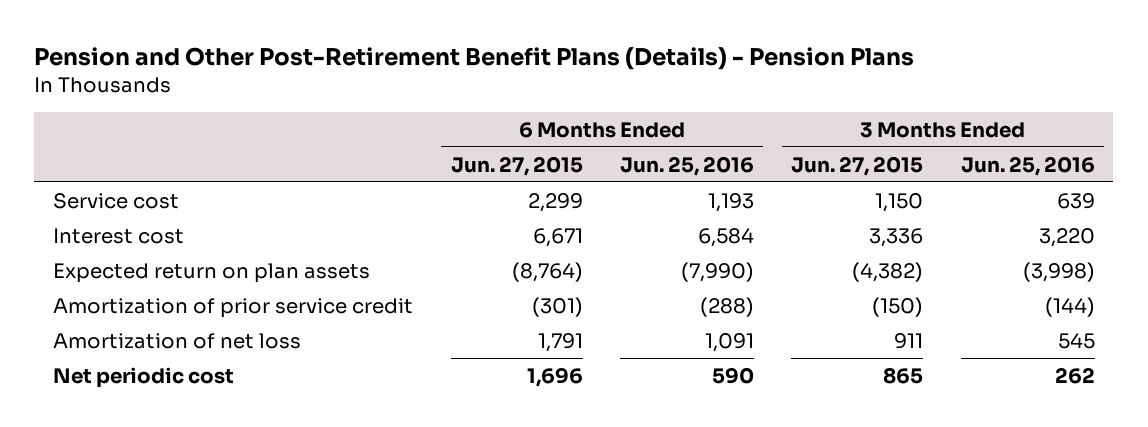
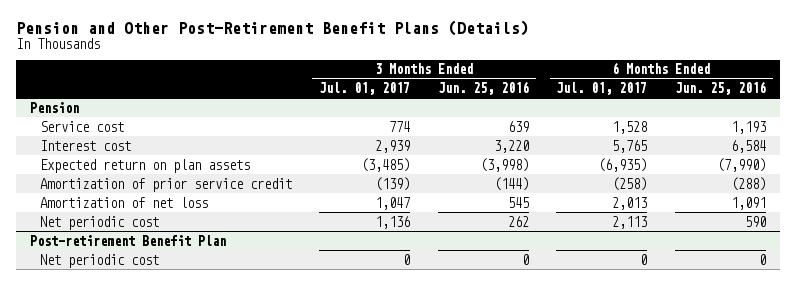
[34,47,915,71] Pension and Other Post-Retirement Benefit Plans (Details) - Pension Plans -> [16,19,530,36] Pension and Other Post-Retirement Benefit Plans (Details)
[450,155,583,176] Jun. 27, 2015 -> none
[791,155,924,176] Jun. 27, 2015 -> none
none -> [319,82,411,96] Jul. 01, 2017
none -> [556,82,648,96] Jul. 01, 2017
none -> [30,101,80,113] Pension
none -> [30,234,227,246] Post-retirement Benefit Plan
none -> [39,253,159,268] Net periodic cost

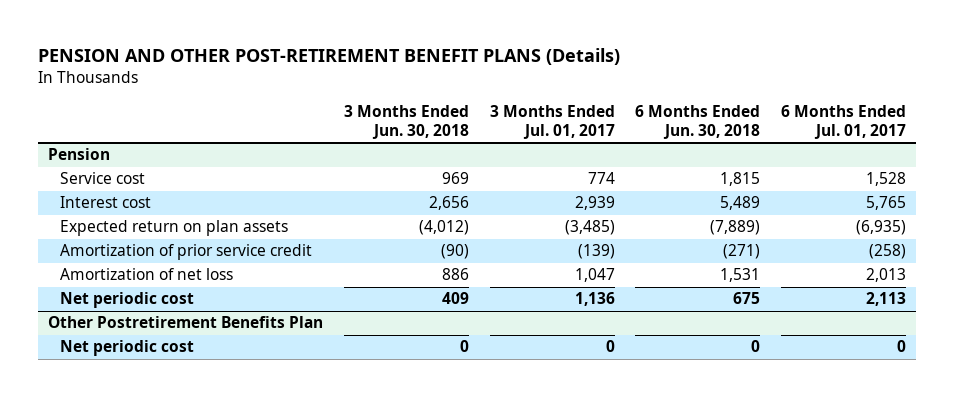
[16,19,530,36] Pension and Other Post-Retirement Benefit Plans (Details) -> [37,48,620,66] PENSION AND OTHER POST-RETIREMENT BENEFIT PLANS (Details)
[437,81,529,96] Jun. 25, 2016 -> none
[674,81,766,96] Jun. 25, 2016 -> none
none -> [343,104,469,140] 3 Months Ended Jun. 30, 2018
none -> [635,104,761,140] 6 Months Ended Jun. 30, 2018
[30,234,227,246] Post-retirement Benefit Plan -> [48,316,324,329] Other Postretirement Benefits Plan

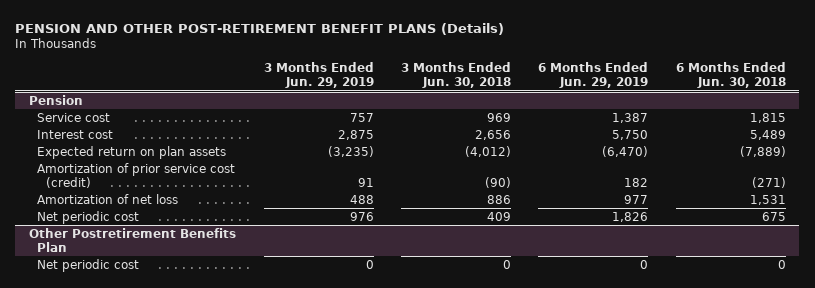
[489,104,615,140] 3 Months Ended Jul. 01, 2017 -> none
[781,104,907,140] 6 Months Ended Jul. 01, 2017 -> none
none -> [263,62,374,89] 3 Months Ended Jun. 29, 2019
none -> [538,62,649,89] 6 Months Ended Jun. 29, 2019
[59,244,312,261] Amortization of prior service credit -> [37,162,236,188] Amortization of prior service cost (credit)

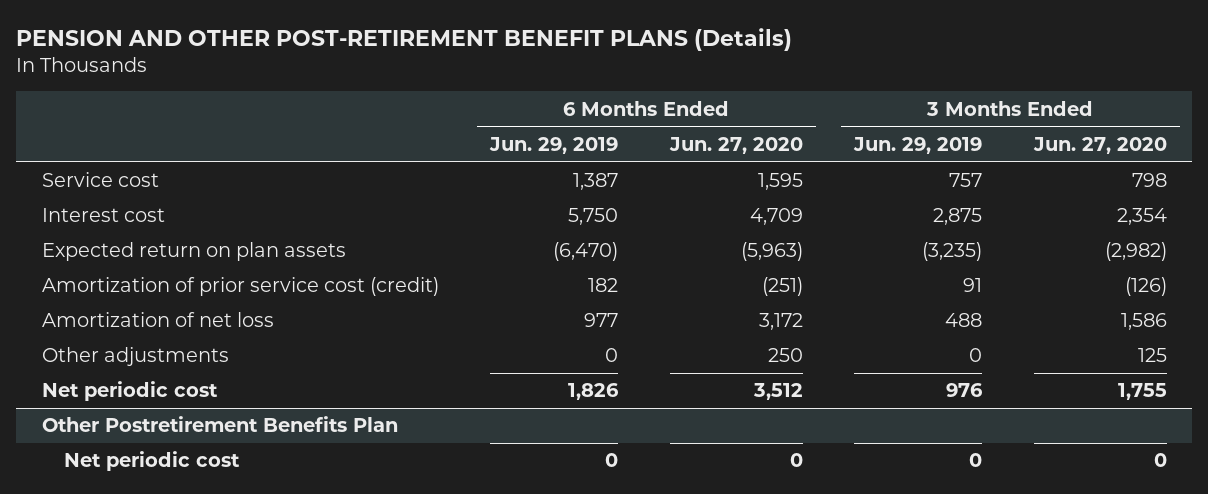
[400,62,511,89] 3 Months Ended Jun. 30, 2018 -> none
[675,62,786,89] 6 Months Ended Jun. 30, 2018 -> none
none -> [668,137,803,155] Jun. 27, 2020
none -> [1032,137,1167,155] Jun. 27, 2020
[29,94,84,105] Pension -> none
none -> [41,347,229,367] Other adjustments

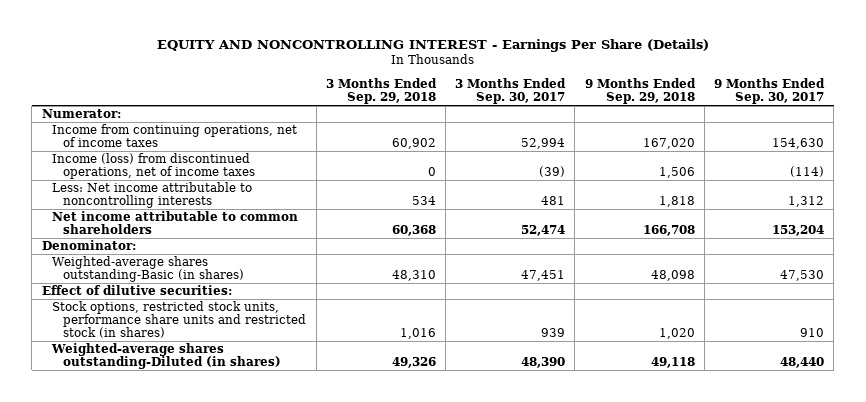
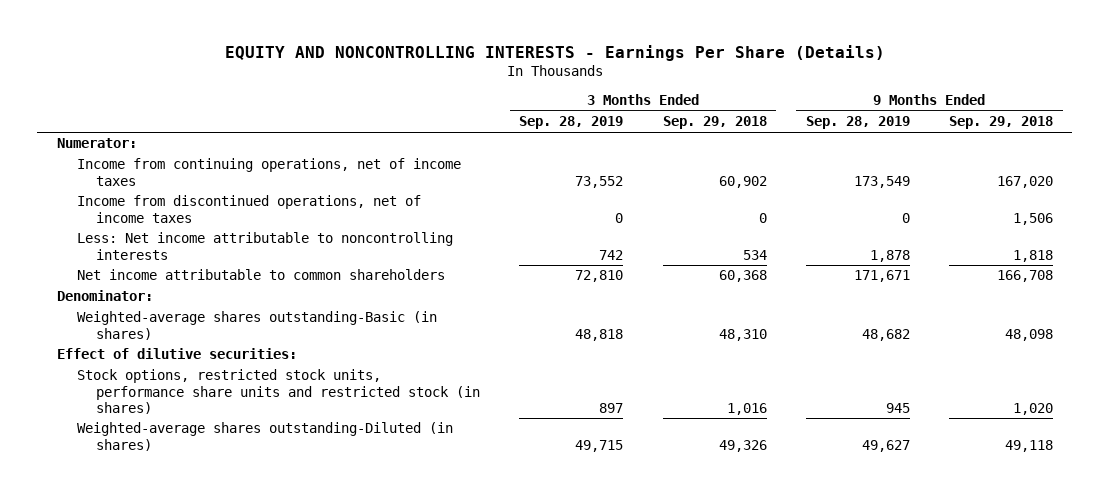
[156,39,709,53] EQUITY AND NONCONTROLLING INTEREST - Earnings Per Share (Details) -> [224,45,885,62] EQUITY AND NONCONTROLLING INTERESTS - Earnings Per Share (Details)
[455,77,567,105] 3 Months Ended Sep. 30, 2017 -> none
[714,77,826,105] 9 Months Ended Sep. 30, 2017 -> none
none -> [519,116,624,130] Sep. 28, 2019
none -> [805,116,910,130] Sep. 28, 2019
[52,153,256,180] Income (loss) from discontinued operations, net of income taxes -> [76,195,421,223] Income from discontinued operations, net of income taxes

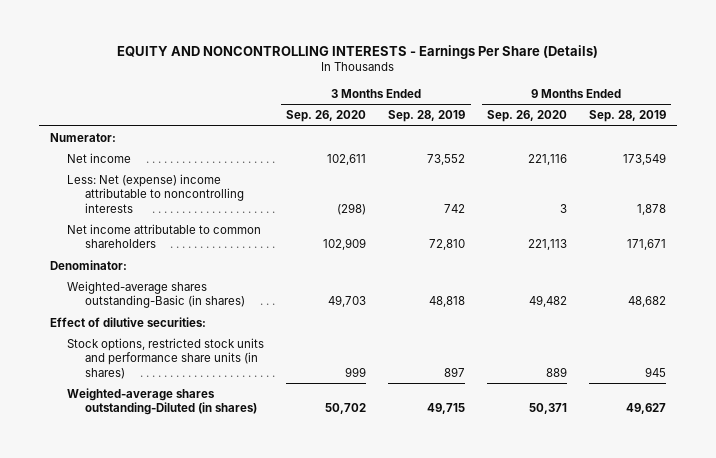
[662,116,767,130] Sep. 29, 2018 -> none
[948,116,1053,130] Sep. 29, 2018 -> none
none -> [286,109,367,122] Sep. 26, 2020
none -> [486,109,567,122] Sep. 26, 2020
[76,195,421,223] Income from discontinued operations, net of income taxes -> none
[76,158,461,186] Income from continuing operations, net of income taxes -> [67,152,132,163] Net income
[76,232,453,260] Less: Net income attributable to noncontrolling interests -> [67,173,245,213] Less: Net (expense) income attributable to noncontrolling interests
[76,369,481,414] Stock options, restricted stock units, performance share units and restricted stock (in shares) -> [67,337,265,379] Stock options, restricted stock units and performance share units (in shares)

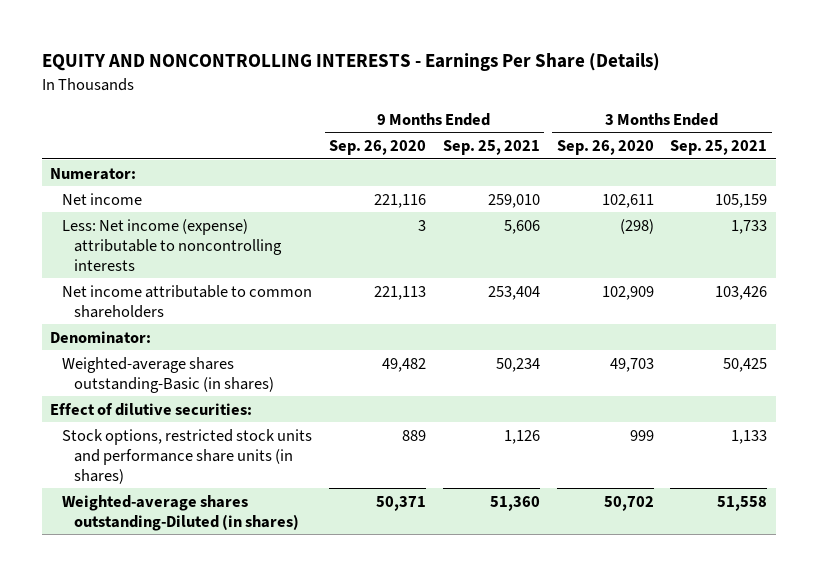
[388,109,466,122] Sep. 28, 2019 -> none
[588,109,666,122] Sep. 28, 2019 -> none
none -> [442,139,540,155] Sep. 25, 2021
none -> [670,139,768,155] Sep. 25, 2021
[67,173,245,213] Less: Net (expense) income attributable to noncontrolling interests -> [62,218,282,271] Less: Net income (expense) attributable to noncontrolling interests

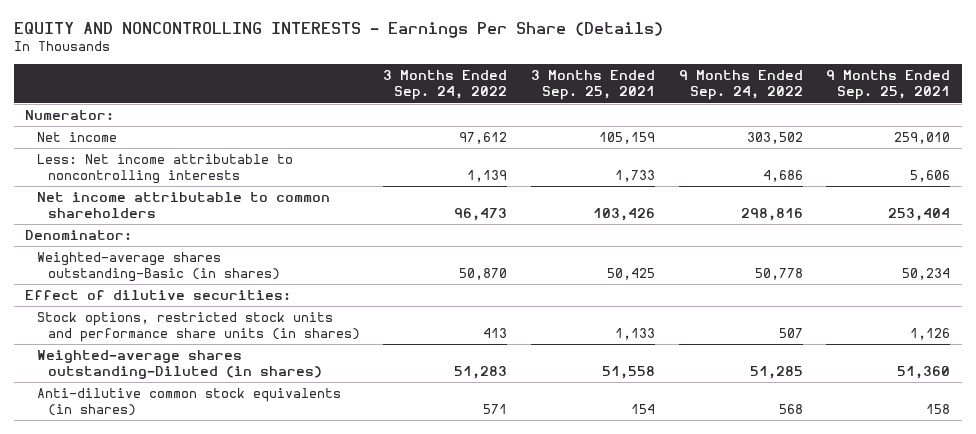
[328,139,426,155] Sep. 26, 2020 -> none
[556,139,654,155] Sep. 26, 2020 -> none
none -> [383,70,508,101] 3 Months Ended Sep. 24, 2022
none -> [678,70,803,101] 9 Months Ended Sep. 24, 2022
[62,218,282,271] Less: Net income (expense) attributable to noncontrolling interests -> [36,154,293,185] Less: Net income attributable to noncontrolling interests
none -> [36,388,341,417] Anti-dilutive common stock equivalents (in shares)

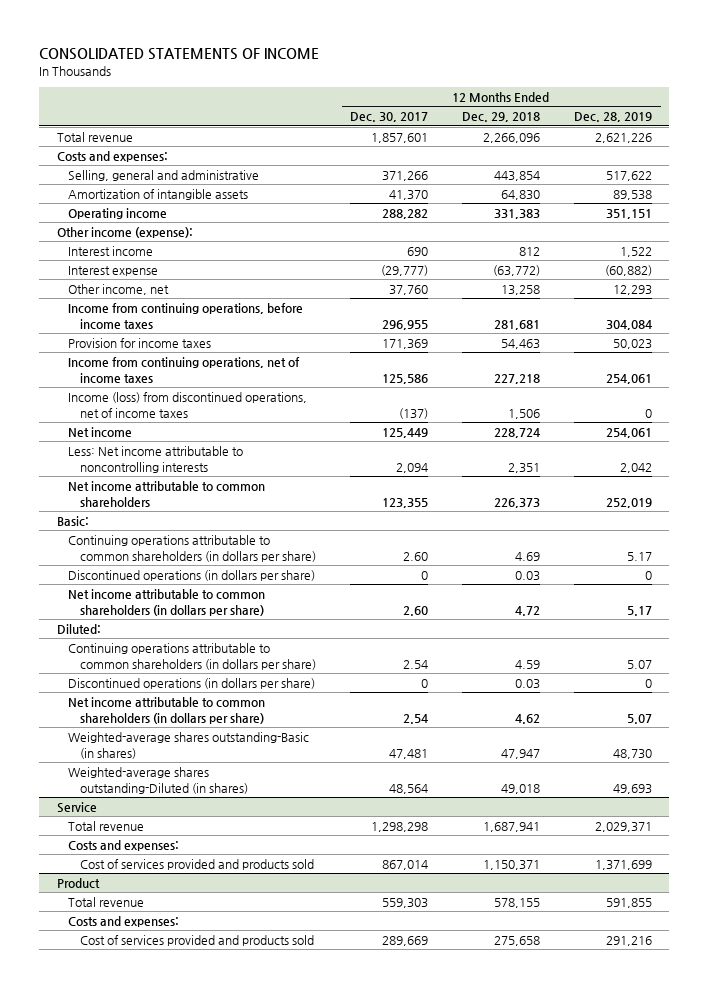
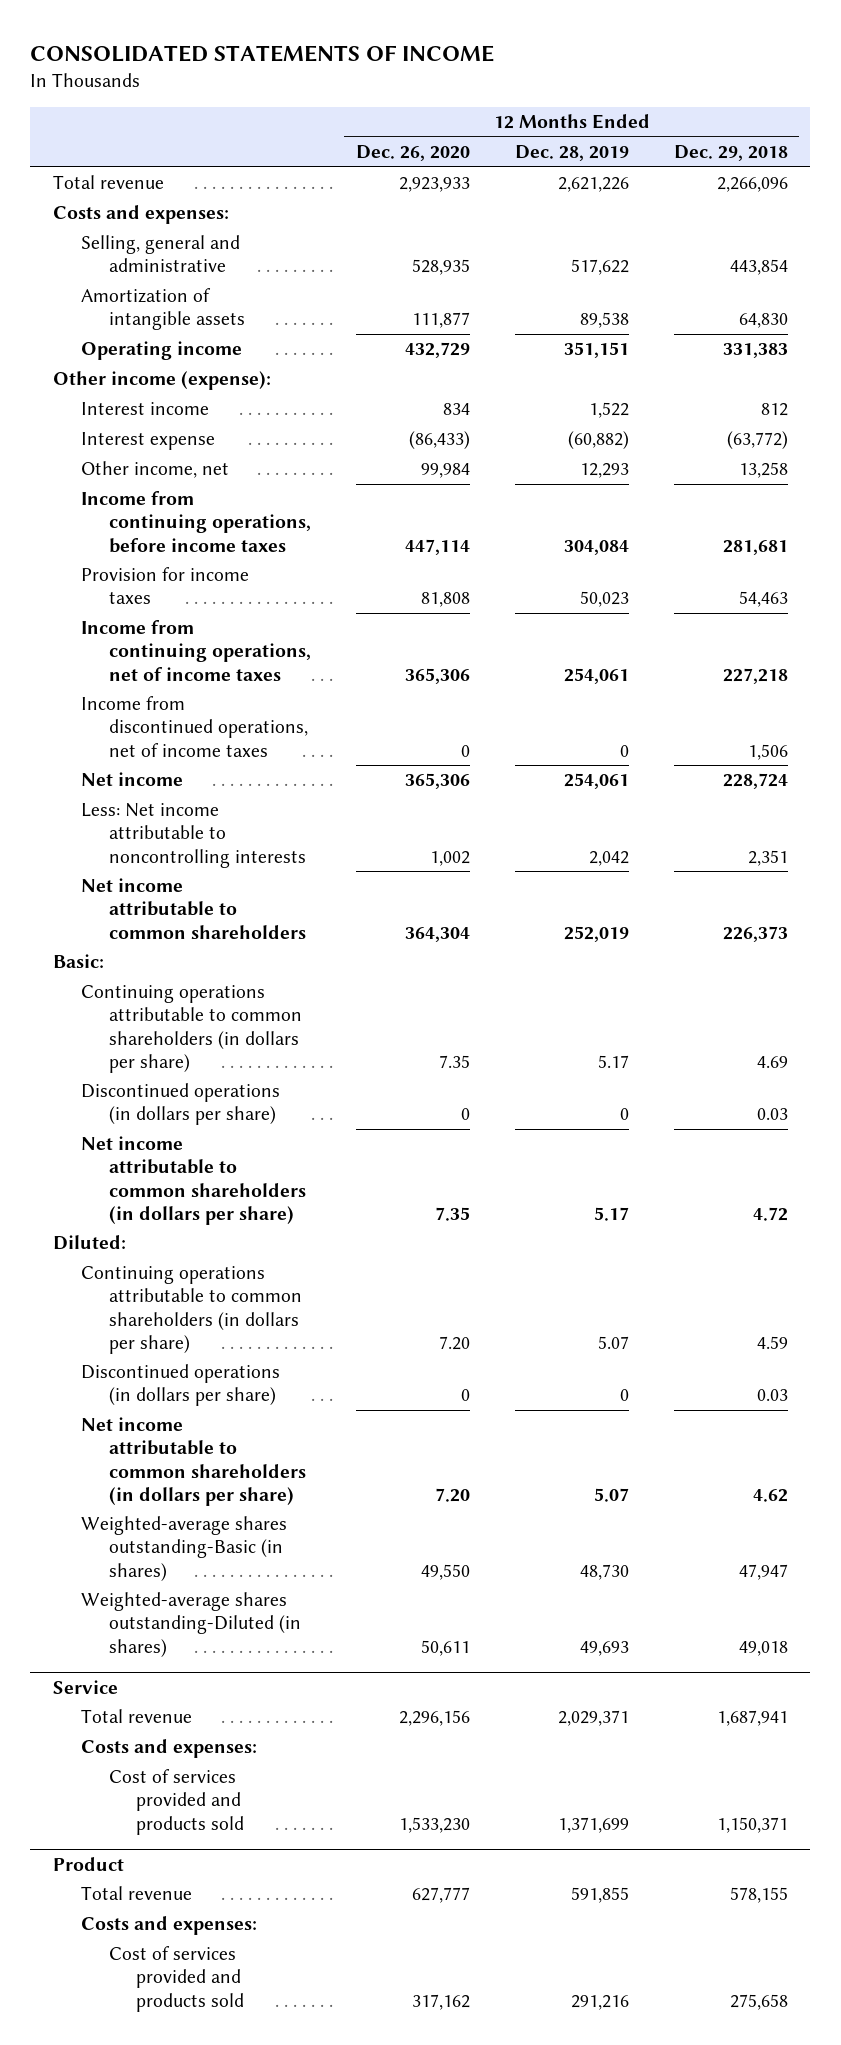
[350,112,429,123] Dec. 30, 2017 -> none
none -> [355,145,470,162] Dec. 26, 2020
[68,391,308,418] Income (loss) from discontinued operations, net of income taxes -> [80,696,308,757] Income from discontinued operations, net of income taxes

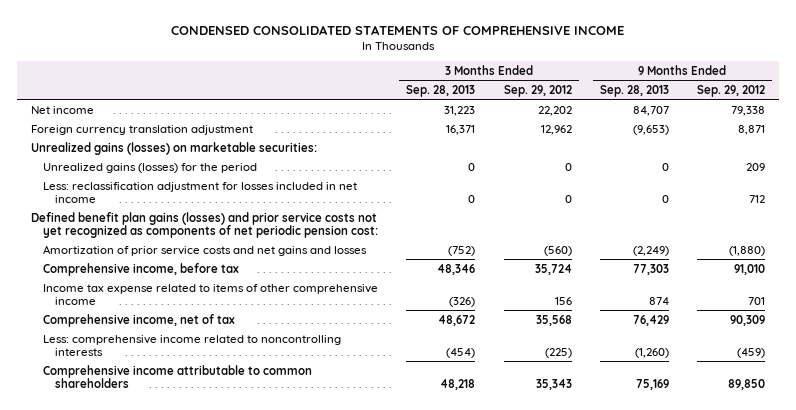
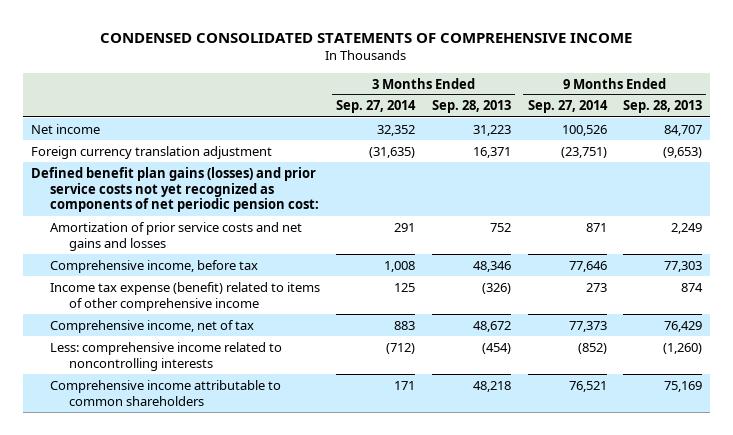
[503,84,572,97] Sep. 29, 2012 -> none
[696,84,765,97] Sep. 29, 2012 -> none
none -> [336,100,417,114] Sep. 27, 2014
none -> [527,100,608,114] Sep. 27, 2014
[31,141,318,155] Unrealized gains (losses) on marketable securities: -> none
[43,162,258,173] Unrealized gains (losses) for the period -> none
[43,181,358,203] Less: reclassification adjustment for losses included in net income -> none
[448,245,476,256] (752) -> [489,222,511,232] 752
[632,245,669,256] (2,249) -> [671,222,703,234] 2,249
[43,283,379,305] Income tax expense related to items of other comprehensive income -> [49,281,320,311] Income tax expense (benefit) related to items of other comprehensive income

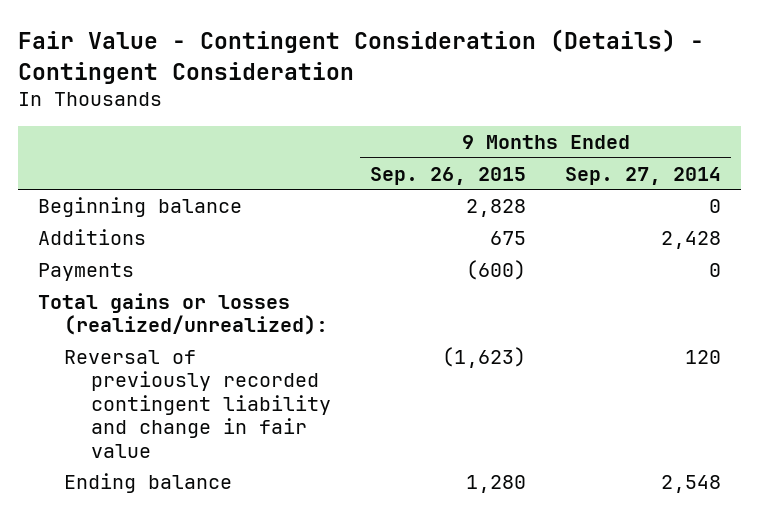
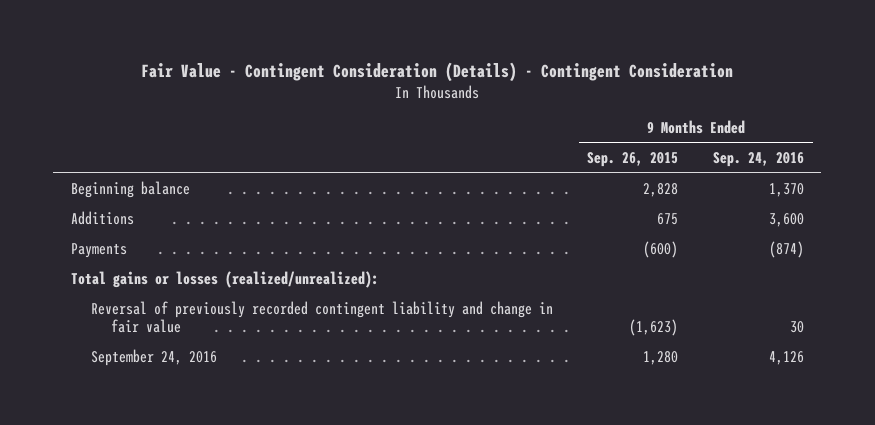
[565,166,722,185] Sep. 27, 2014 -> none
none -> [712,152,804,168] Sep. 24, 2016
[64,473,233,494] Ending balance -> [90,349,217,367] September 24, 2016

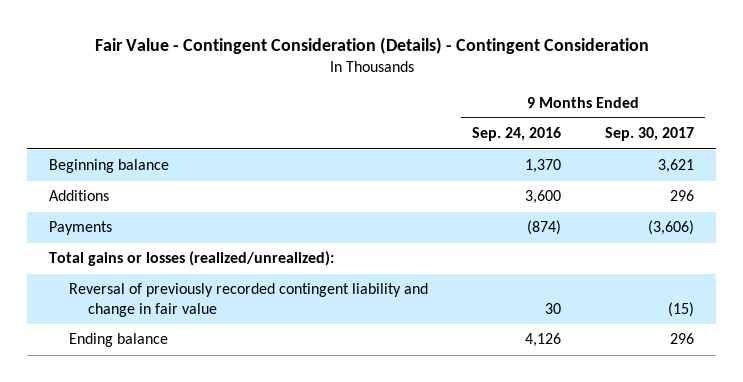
[587,152,679,168] Sep. 26, 2015 -> none
none -> [605,127,695,142] Sep. 30, 2017
[90,349,217,367] September 24, 2016 -> [68,333,168,348] Ending balance

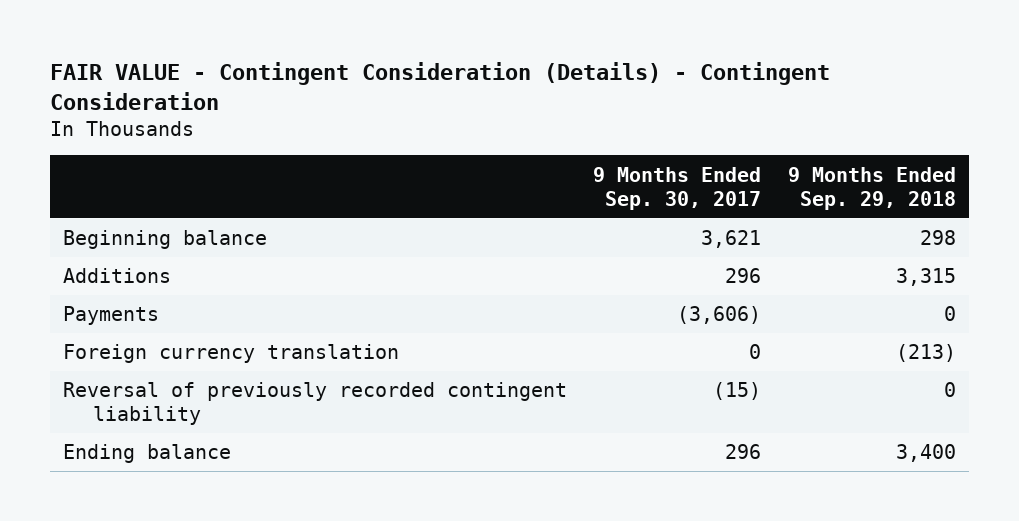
[94,36,649,54] Fair Value - Contingent Consideration (Details) - Contingent Consideration -> [50,62,831,111] FAIR VALUE - Contingent Consideration (Details) - Contingent Consideration
[471,127,561,142] Sep. 24, 2016 -> none
none -> [787,166,956,210] 9 Months Ended Sep. 29, 2018
[49,251,335,267] Total gains or losses (realized/unrealized): -> none
none -> [63,344,400,364] Foreign currency translation
[68,283,428,317] Reversal of previously recorded contingent liability and change in fair value -> [63,382,568,426] Reversal of previously recorded contingent liability

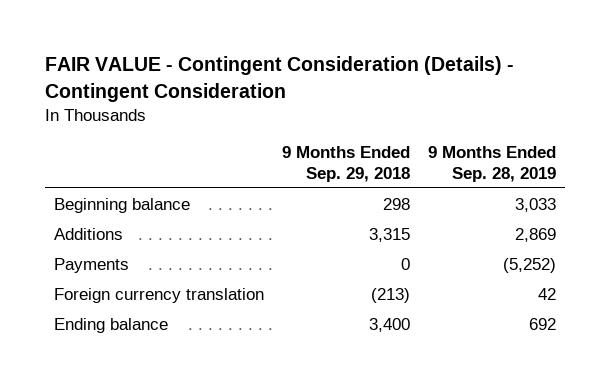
[593,166,762,210] 9 Months Ended Sep. 30, 2017 -> none
none -> [427,146,556,182] 9 Months Ended Sep. 28, 2019
[63,382,568,426] Reversal of previously recorded contingent liability -> none

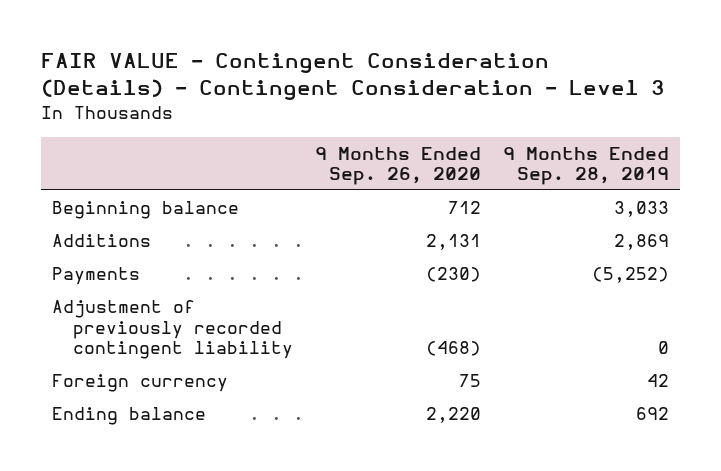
[44,56,514,102] FAIR VALUE - Contingent Consideration (Details) - Contingent Consideration -> [40,53,665,101] FAIR VALUE - Contingent Consideration (Details) - Contingent Consideration - Level 3
[281,146,410,182] 9 Months Ended Sep. 29, 2018 -> none
none -> [314,146,481,186] 9 Months Ended Sep. 26, 2020
none -> [52,300,293,360] Adjustment of previously recorded contingent liability
[53,287,264,303] Foreign currency translation -> [52,374,229,393] Foreign currency

